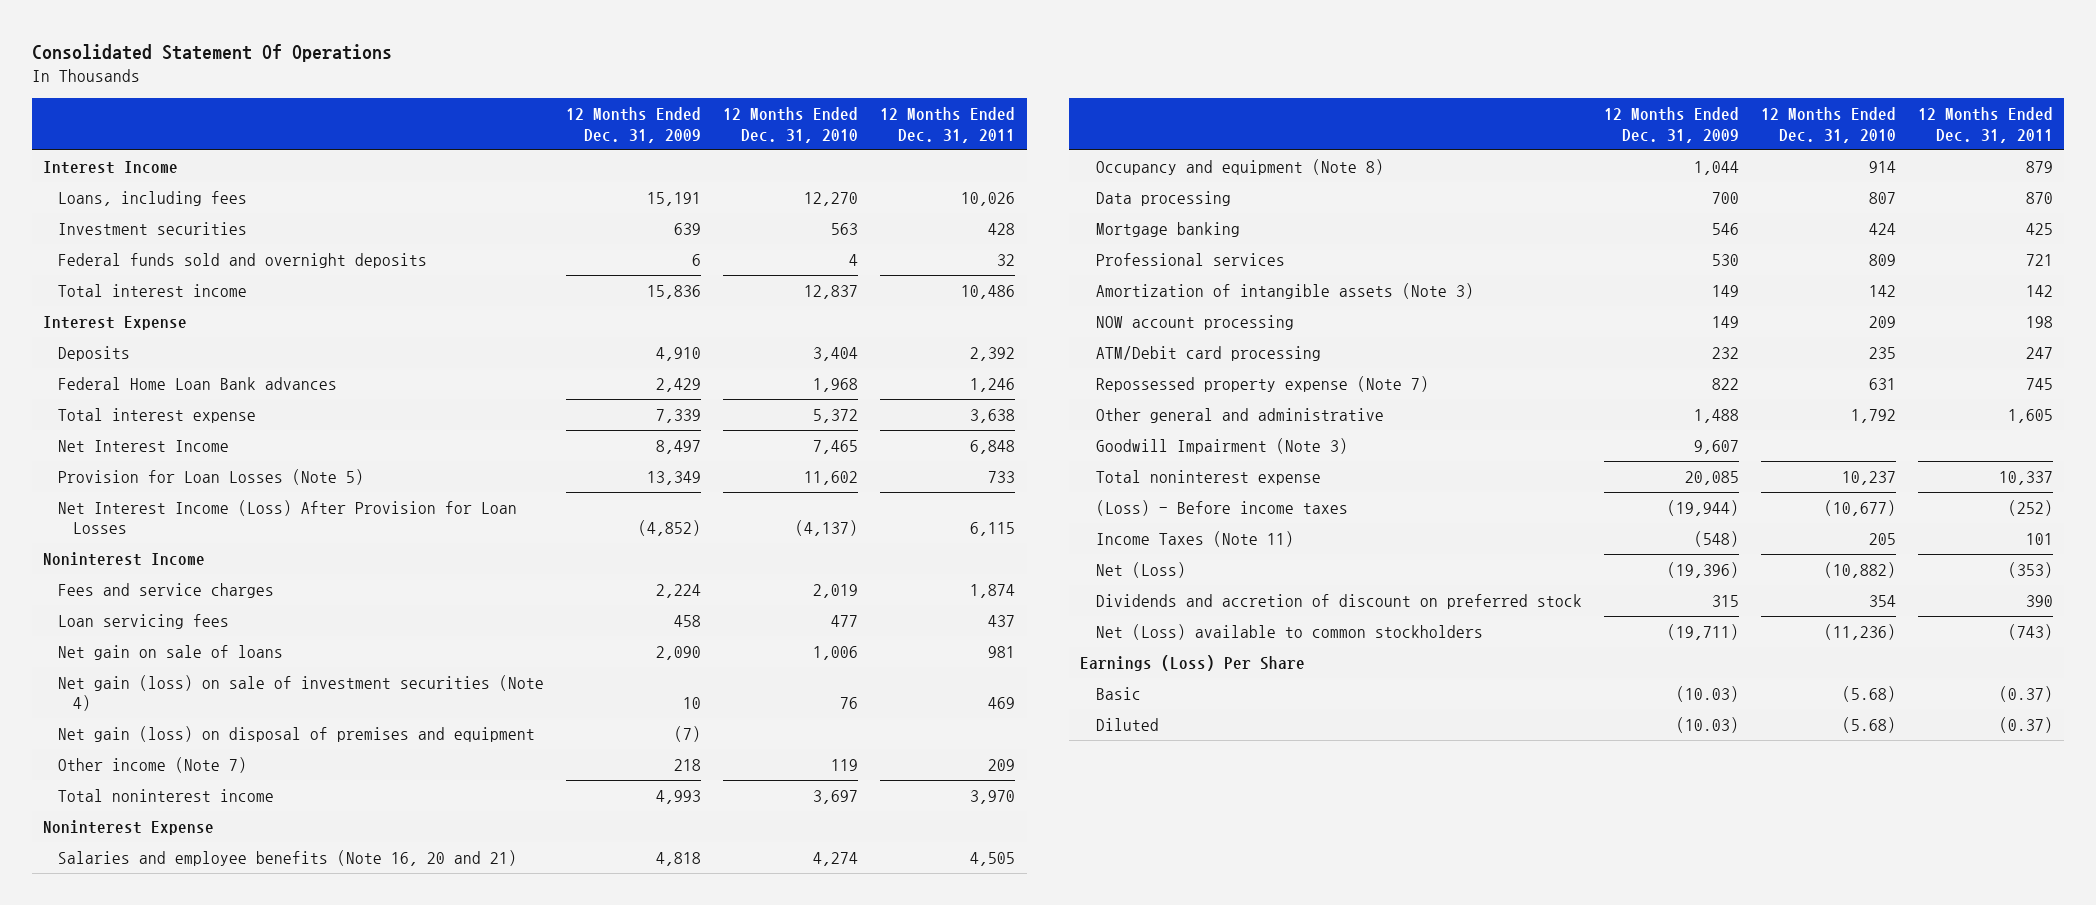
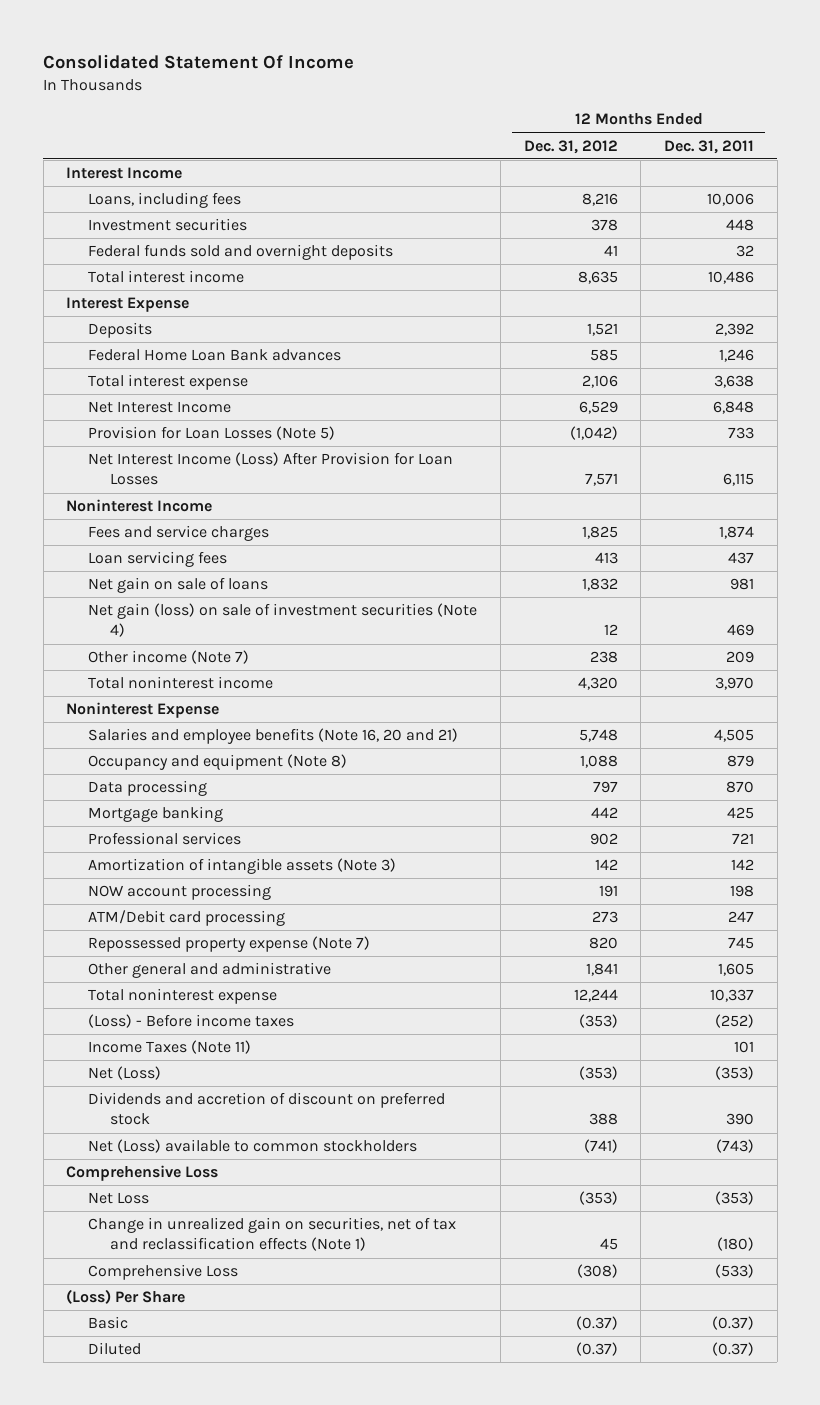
[31,44,392,63] Consolidated Statement Of Operations -> [43,54,355,70] Consolidated Statement Of Income
[566,107,702,143] 12 Months Ended Dec. 31, 2009 -> none
[723,107,859,143] 12 Months Ended Dec. 31, 2010 -> none
none -> [523,139,618,154] Dec. 31, 2012
[961,191,1016,206] 10,026 -> [706,193,754,207] 10,006
[988,222,1016,235] 428 -> [725,219,754,232] 448
[57,725,535,742] Net gain (loss) on disposal of premises and equipment -> none
[1095,437,1348,454] Goodwill Impairment (Note 3) -> none
none -> [66,1165,219,1182] Comprehensive Loss
none -> [88,1192,150,1205] Net Loss
none -> [88,1217,457,1252] Change in unrealized gain on securities, net of tax and reclassification effects (Note 1)
none -> [88,1264,239,1281] Comprehensive Loss
[1080,654,1306,671] Earnings (Loss) Per Share -> [66,1289,186,1305] (Loss) Per Share

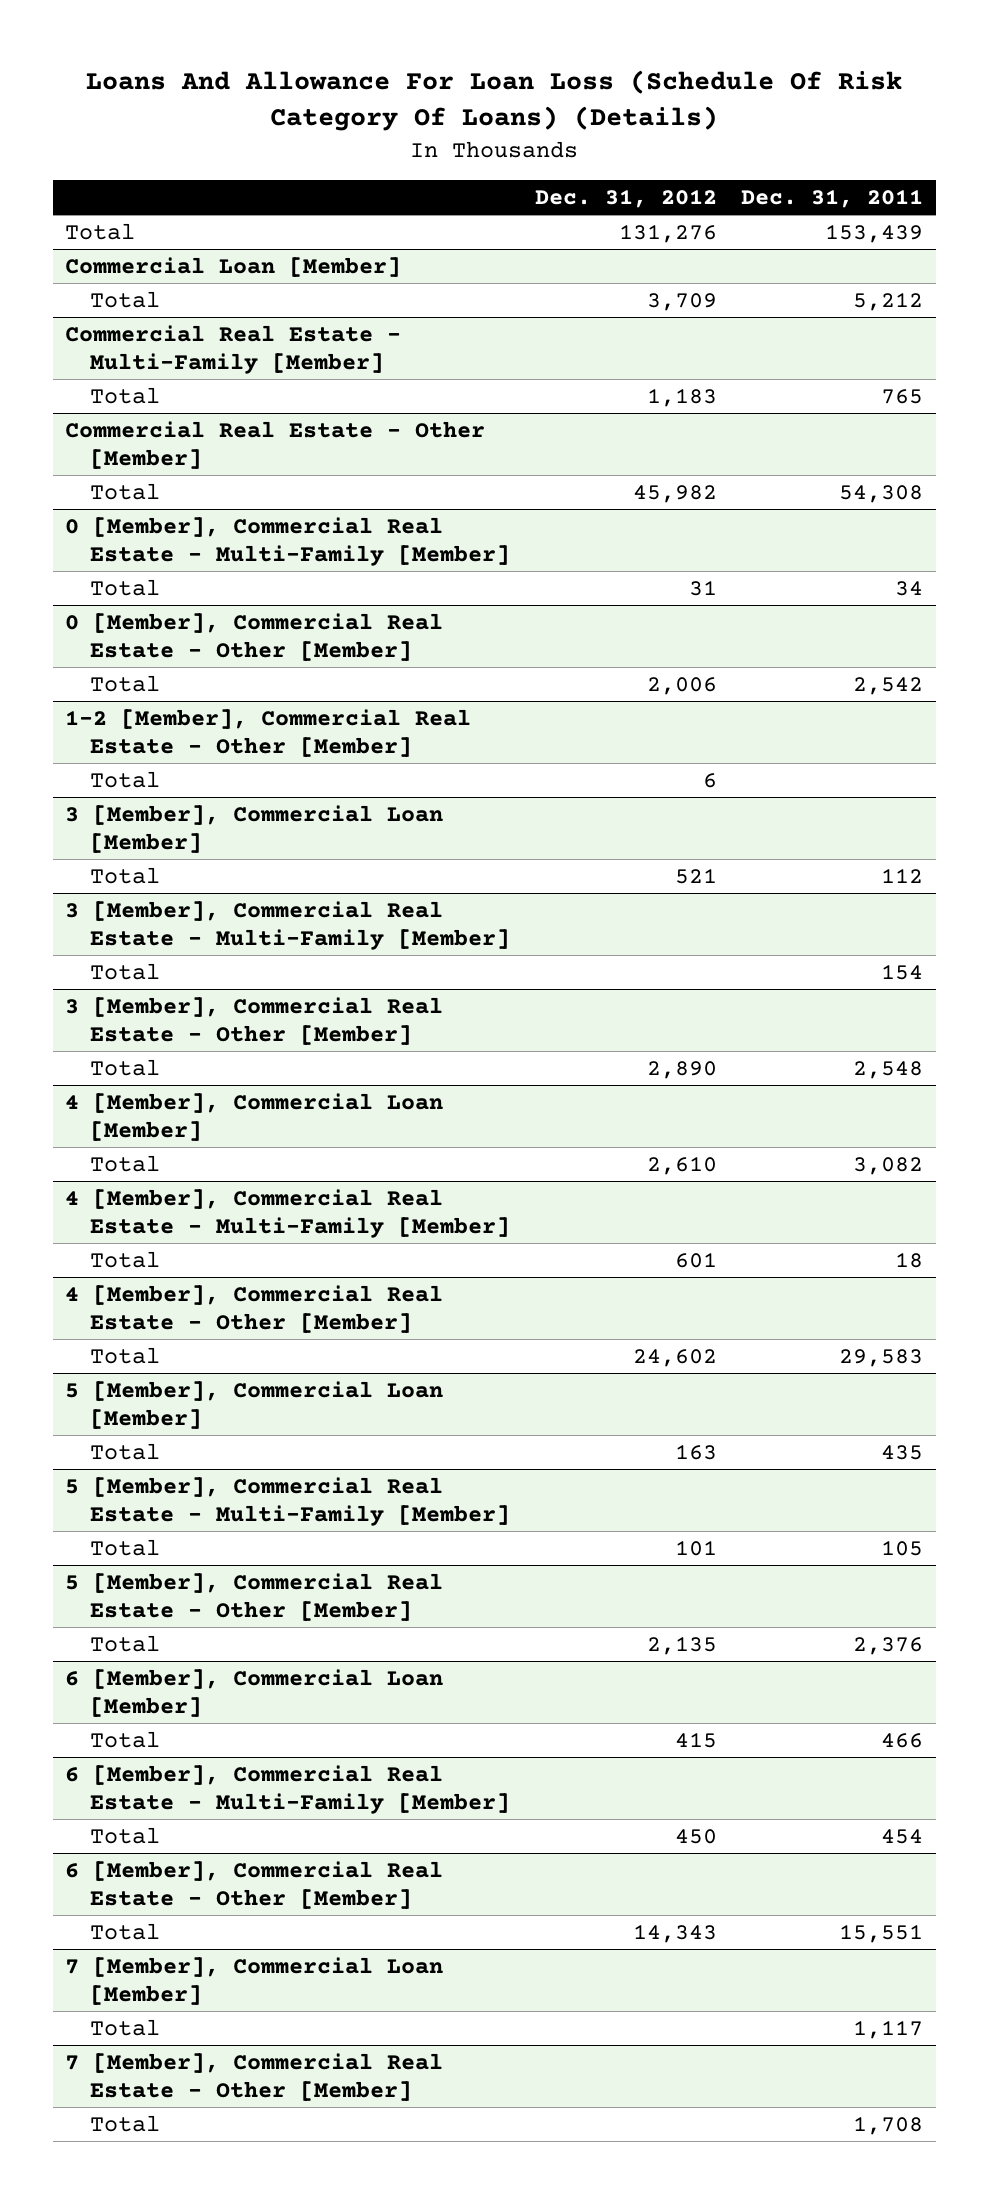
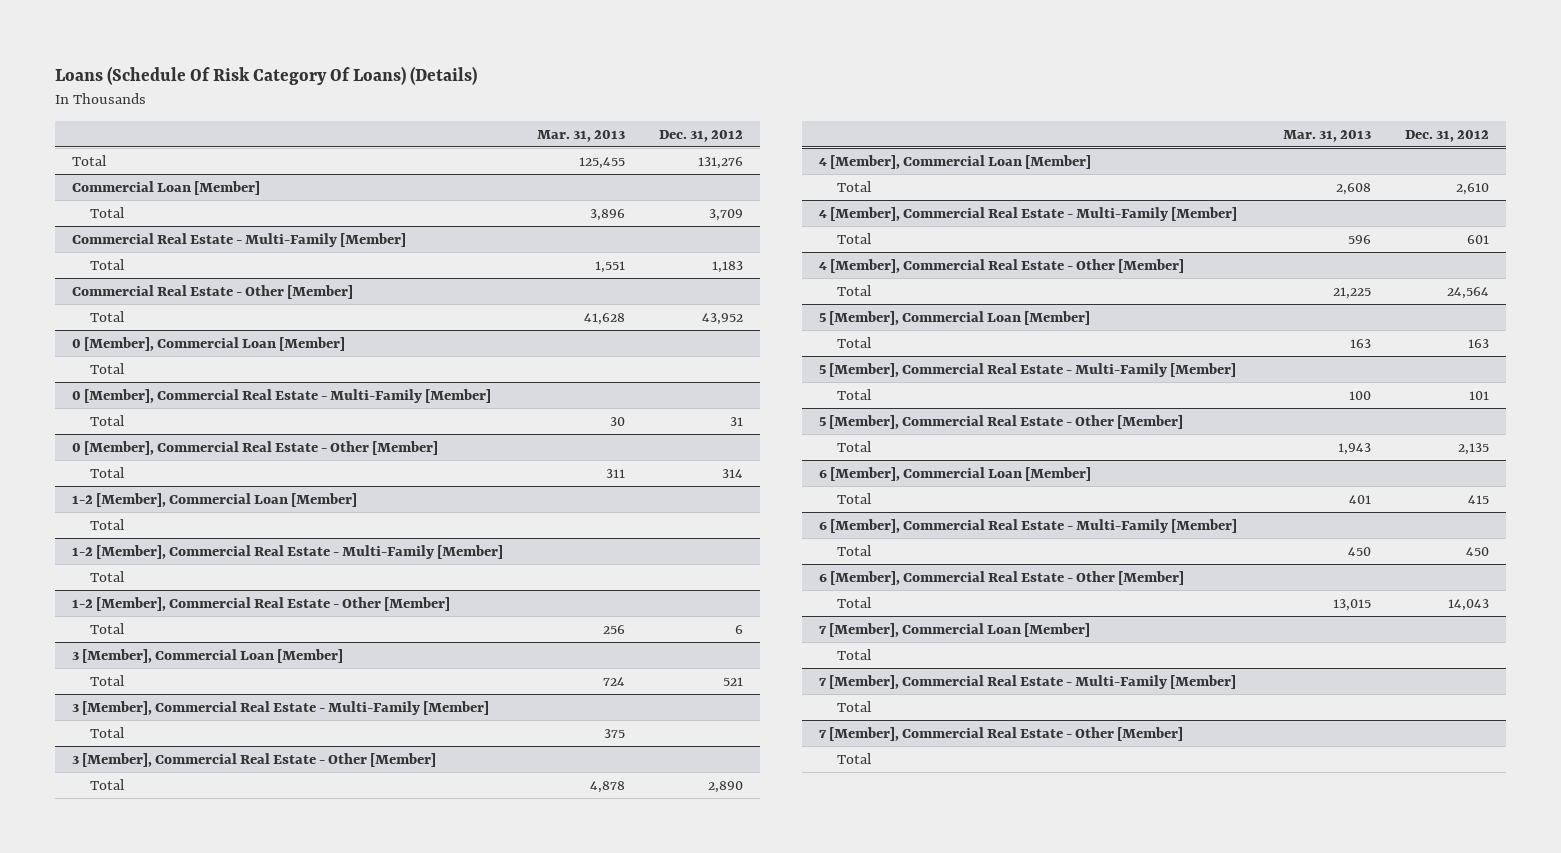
[86,70,903,132] Loans And Allowance For Loan Loss (Schedule Of Risk Category Of Loans) (Details) -> [55,66,478,86] Loans (Schedule Of Risk Category Of Loans) (Details)
[741,188,924,208] Dec. 31, 2011 -> none
none -> [536,129,625,142] Mar. 31, 2013
[632,484,717,503] 45,982 -> [701,312,743,325] 43,952
none -> [72,336,346,351] 0 [Member], Commercial Loan [Member]
none -> [90,362,126,374] Total
[646,676,717,695] 2,006 -> [721,468,743,478] 314
none -> [72,492,358,507] 1-2 [Member], Commercial Loan [Member]
none -> [90,518,126,530] Total
none -> [72,544,504,559] 1-2 [Member], Commercial Real Estate - Multi-Family [Member]
none -> [90,570,126,582] Total
[632,1348,717,1367] 24,602 -> [1447,286,1490,299] 24,564
[632,1923,717,1943] 14,343 -> [1448,598,1490,611] 14,043
none -> [818,674,1236,689] 7 [Member], Commercial Real Estate - Multi-Family [Member]
none -> [836,700,872,712] Total

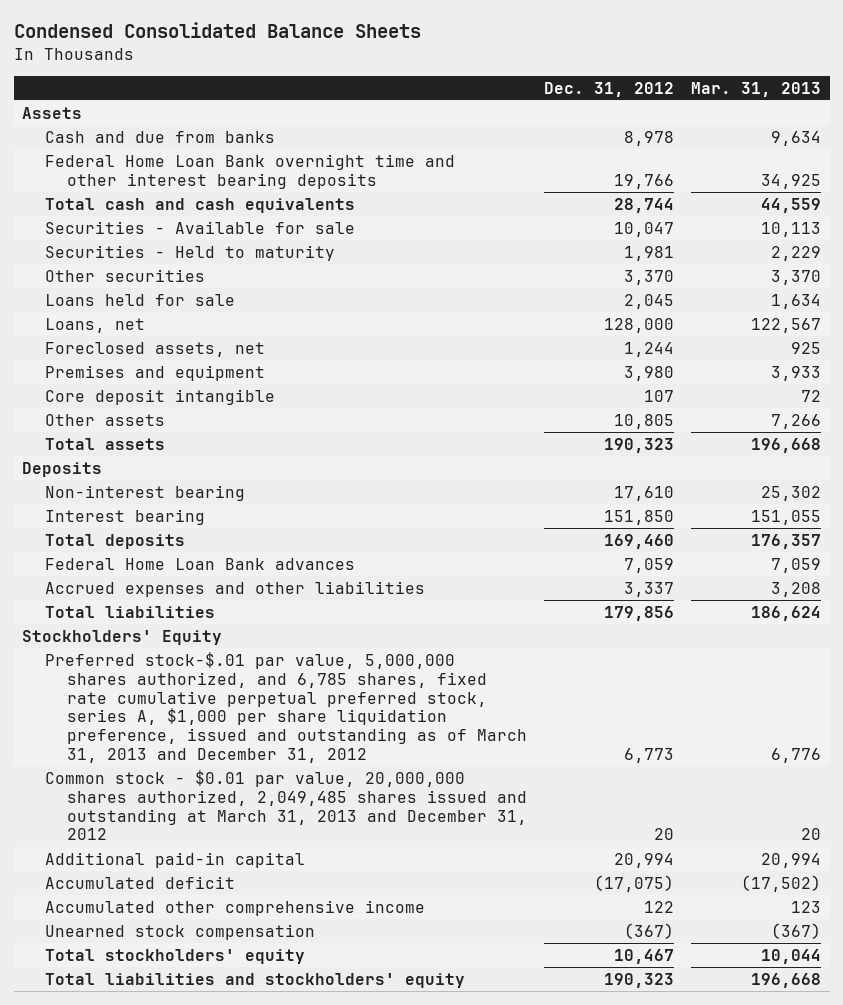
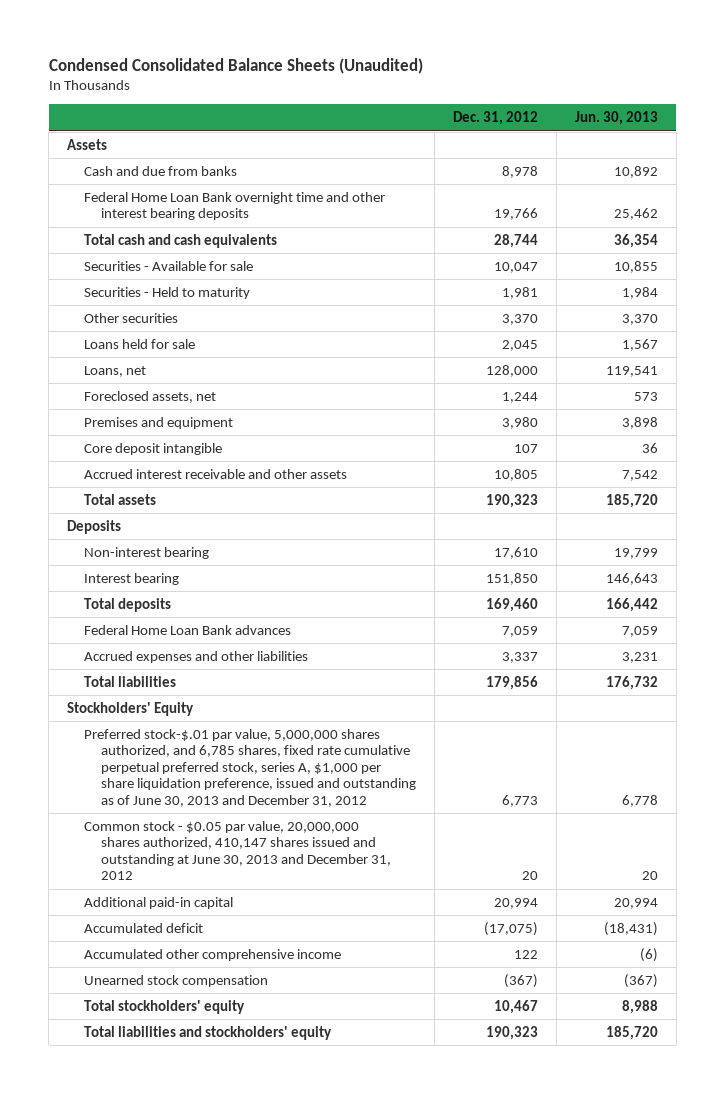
[13,22,421,39] Condensed Consolidated Balance Sheets -> [48,57,423,74] Condensed Consolidated Balance Sheets (Unaudited)
[691,81,822,97] Mar. 31, 2013 -> none
none -> [574,111,658,126] Jun. 30, 2013
[44,413,165,426] Other assets -> [83,468,347,479] Accrued interest receivable and other assets
[44,651,528,764] Preferred stock-$.01 par value, 5,000,000 shares authorized, and 6,785 shares, fixed rate cumulative perpetual preferred stock, series A, $1,000 per share liquidation preference, issued and outstanding as of March 31, 2013 and December 31, 2012 -> [83,728,416,807] Preferred stock-$.01 par value, 5,000,000 shares authorized, and 6,785 shares, fixed rate cumulative perpetual preferred stock, series A, $1,000 per share liquidation preference, issued and outstanding as of June 30, 2013 and December 31, 2012
[44,769,528,841] Common stock - $0.01 par value, 20,000,000 shares authorized, 2,049,485 shares issued and outstanding at March 31, 2013 and December 31, 2012 -> [83,820,391,881] Common stock - $0.05 par value, 20,000,000 shares authorized, 410,147 shares issued and outstanding at June 30, 2013 and December 31, 2012

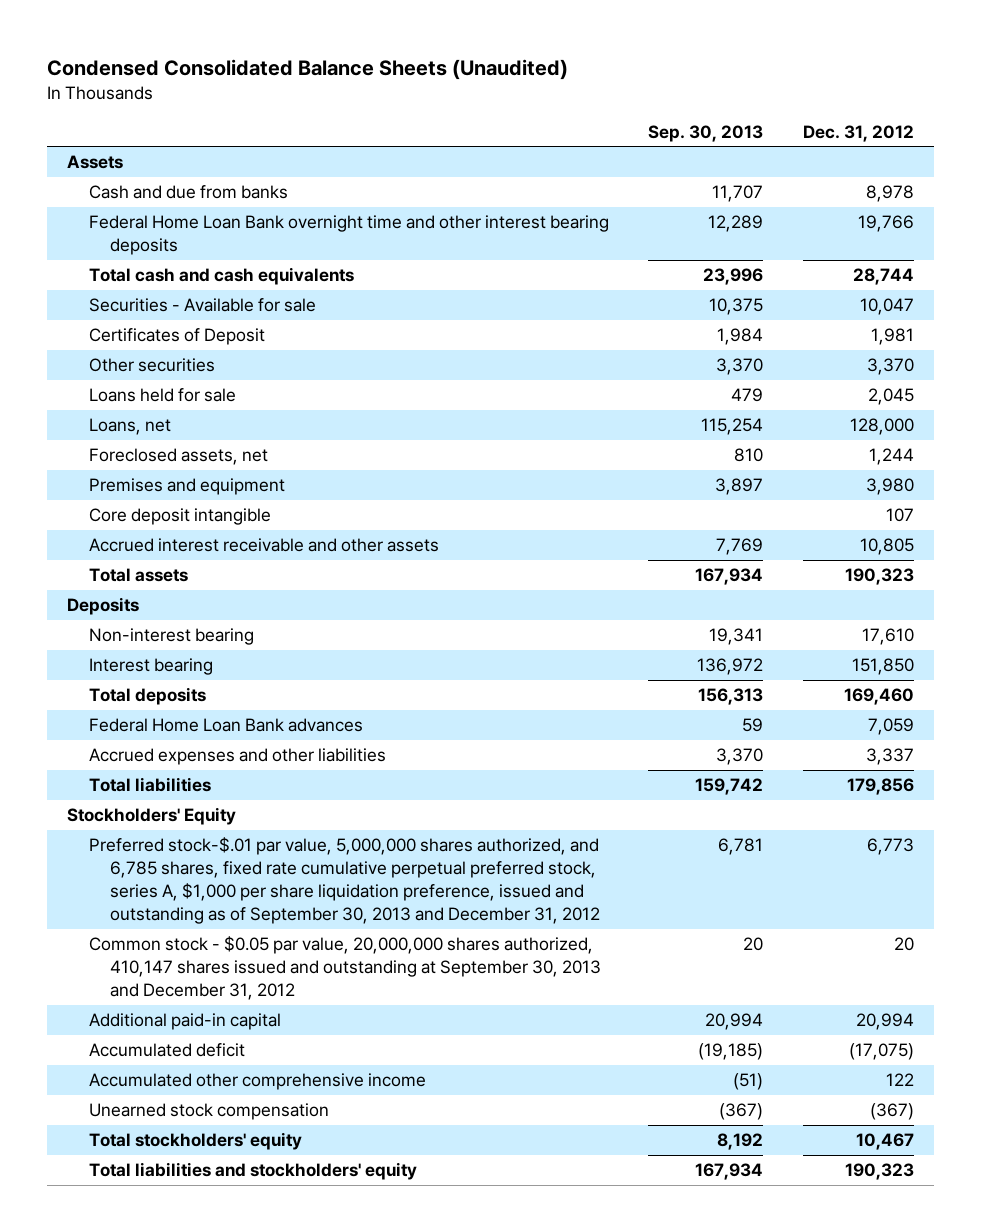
[574,111,658,126] Jun. 30, 2013 -> none
none -> [648,124,764,142] Sep. 30, 2013
[83,286,250,299] Securities - Held to maturity -> [88,328,265,346] Certificates of Deposit
[83,728,416,807] Preferred stock-$.01 par value, 5,000,000 shares authorized, and 6,785 shares, fixed rate cumulative perpetual preferred stock, series A, $1,000 per share liquidation preference, issued and outstanding as of June 30, 2013 and December 31, 2012 -> [88,837,600,924] Preferred stock-$.01 par value, 5,000,000 shares authorized, and 6,785 shares, fixed rate cumulative perpetual preferred stock, series A, $1,000 per share liquidation preference, issued and outstanding as of September 30, 2013 and December 31, 2012
[83,820,391,881] Common stock - $0.05 par value, 20,000,000 shares authorized, 410,147 shares issued and outstanding at June 30, 2013 and December 31, 2012 -> [88,936,601,1001] Common stock - $0.05 par value, 20,000,000 shares authorized, 410,147 shares issued and outstanding at September 30, 2013 and December 31, 2012

